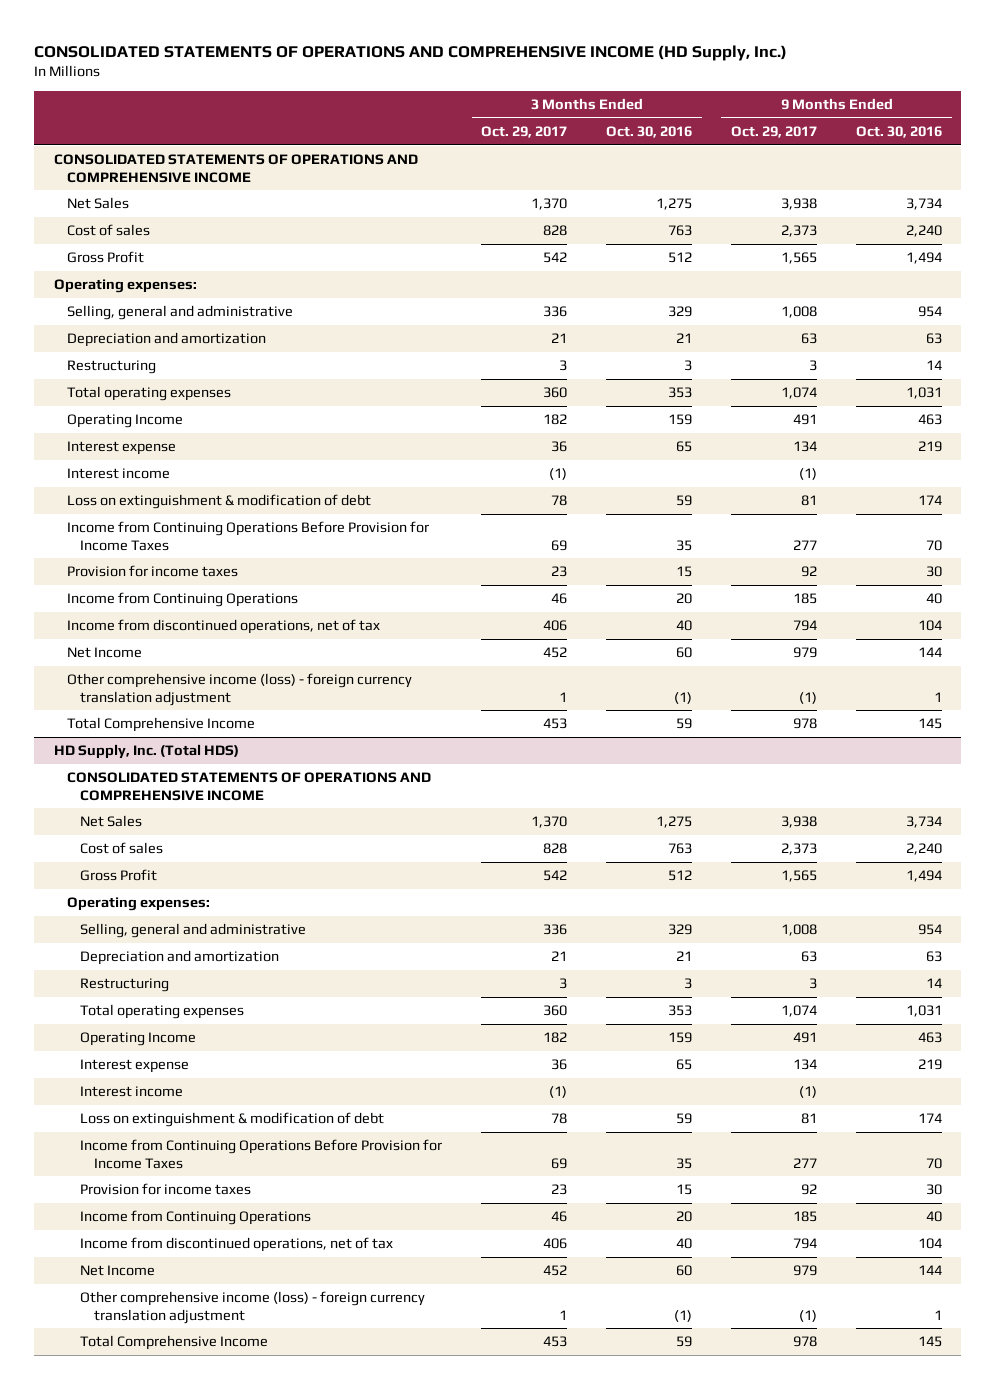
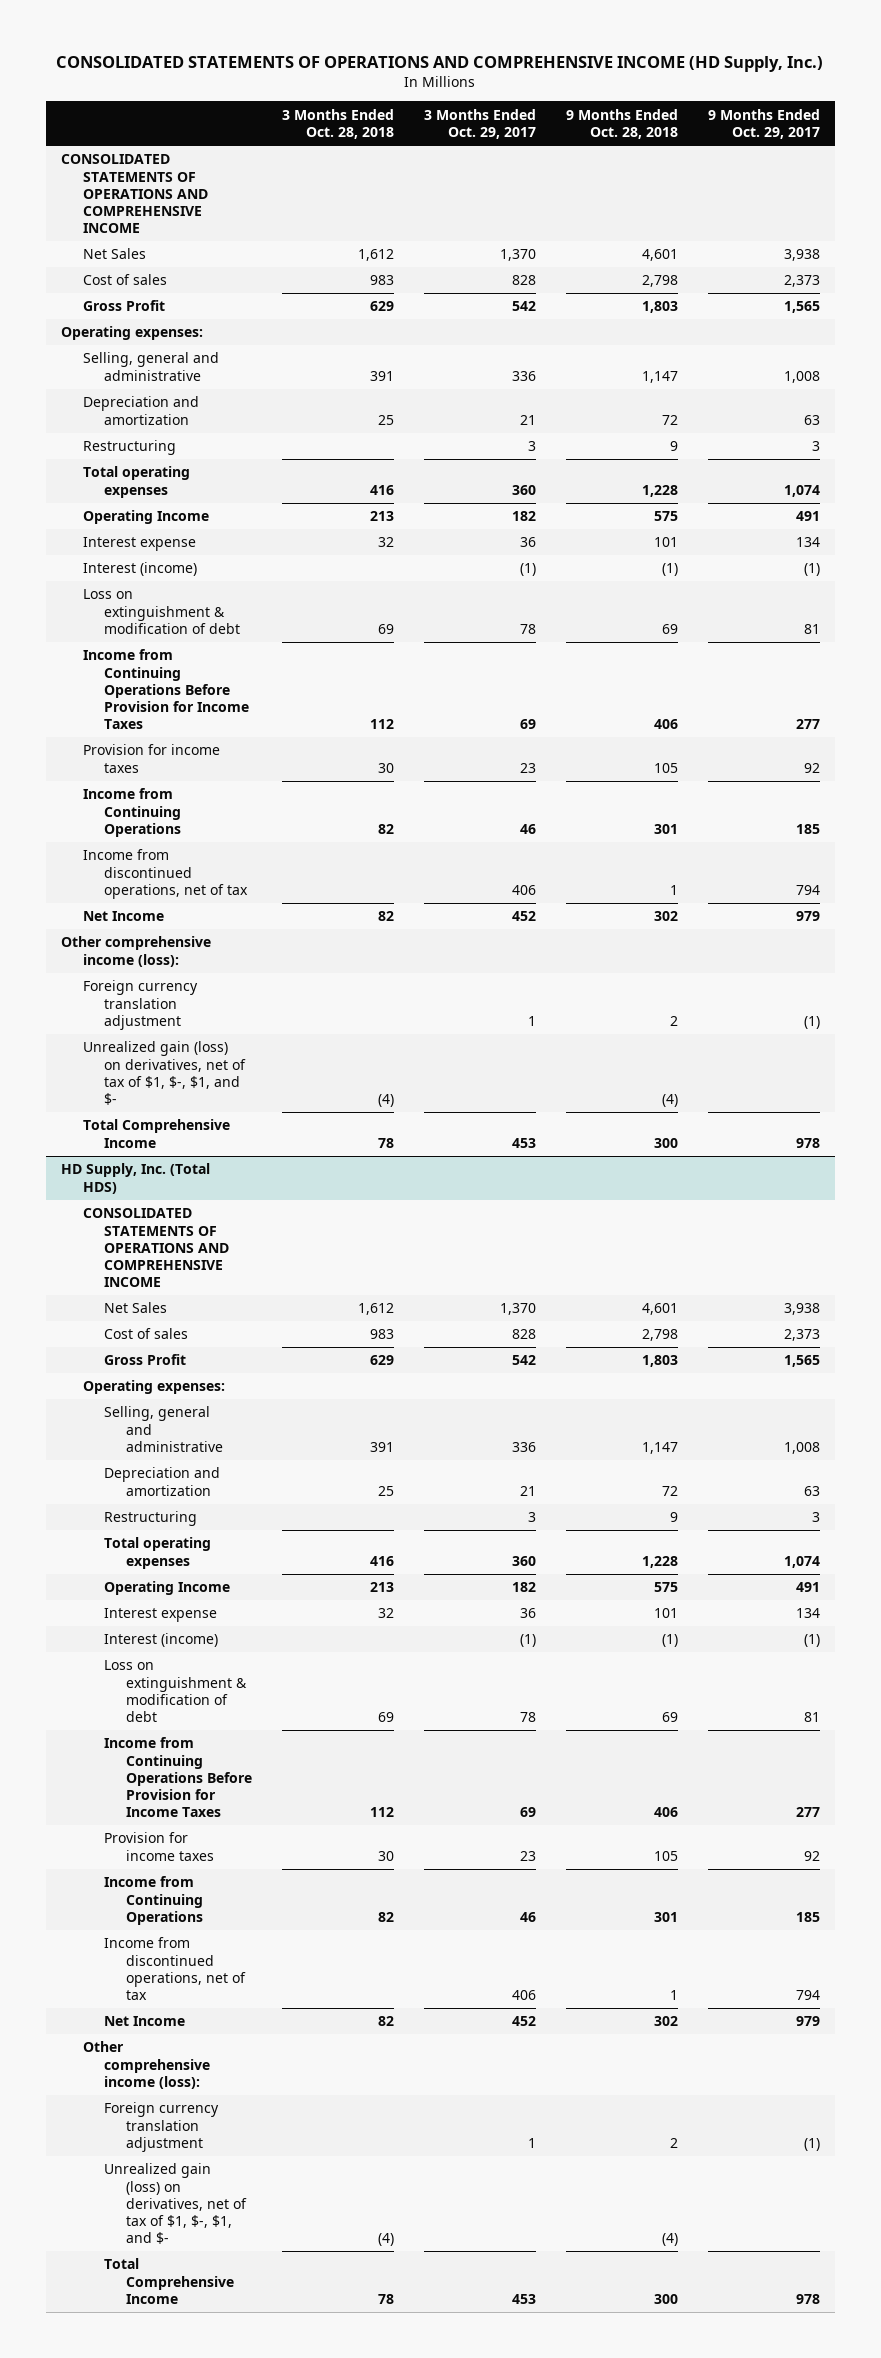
[606,125,693,138] Oct. 30, 2016 -> none
[855,125,942,138] Oct. 30, 2016 -> none
none -> [282,108,395,140] 3 Months Ended Oct. 28, 2018
none -> [565,108,678,140] 9 Months Ended Oct. 28, 2018
[67,468,171,480] Interest income -> [82,562,197,577] Interest (income)
none -> [61,936,212,967] Other comprehensive income (loss):
[67,673,413,706] Other comprehensive income (loss) - foreign currency translation adjustment -> [82,980,198,1030] Foreign currency translation adjustment
none -> [82,1041,247,1106] Unrealized gain (loss) on derivatives, net of tax of $1, $-, $1, and $-
[80,1086,184,1098] Interest income -> [104,1633,219,1648] Interest (income)
none -> [82,2041,211,2089] Other comprehensive income (loss):
[80,1291,426,1324] Other comprehensive income (loss) - foreign currency translation adjustment -> [104,2102,220,2152] Foreign currency translation adjustment
none -> [104,2163,248,2245] Unrealized gain (loss) on derivatives, net of tax of $1, $-, $1, and $-

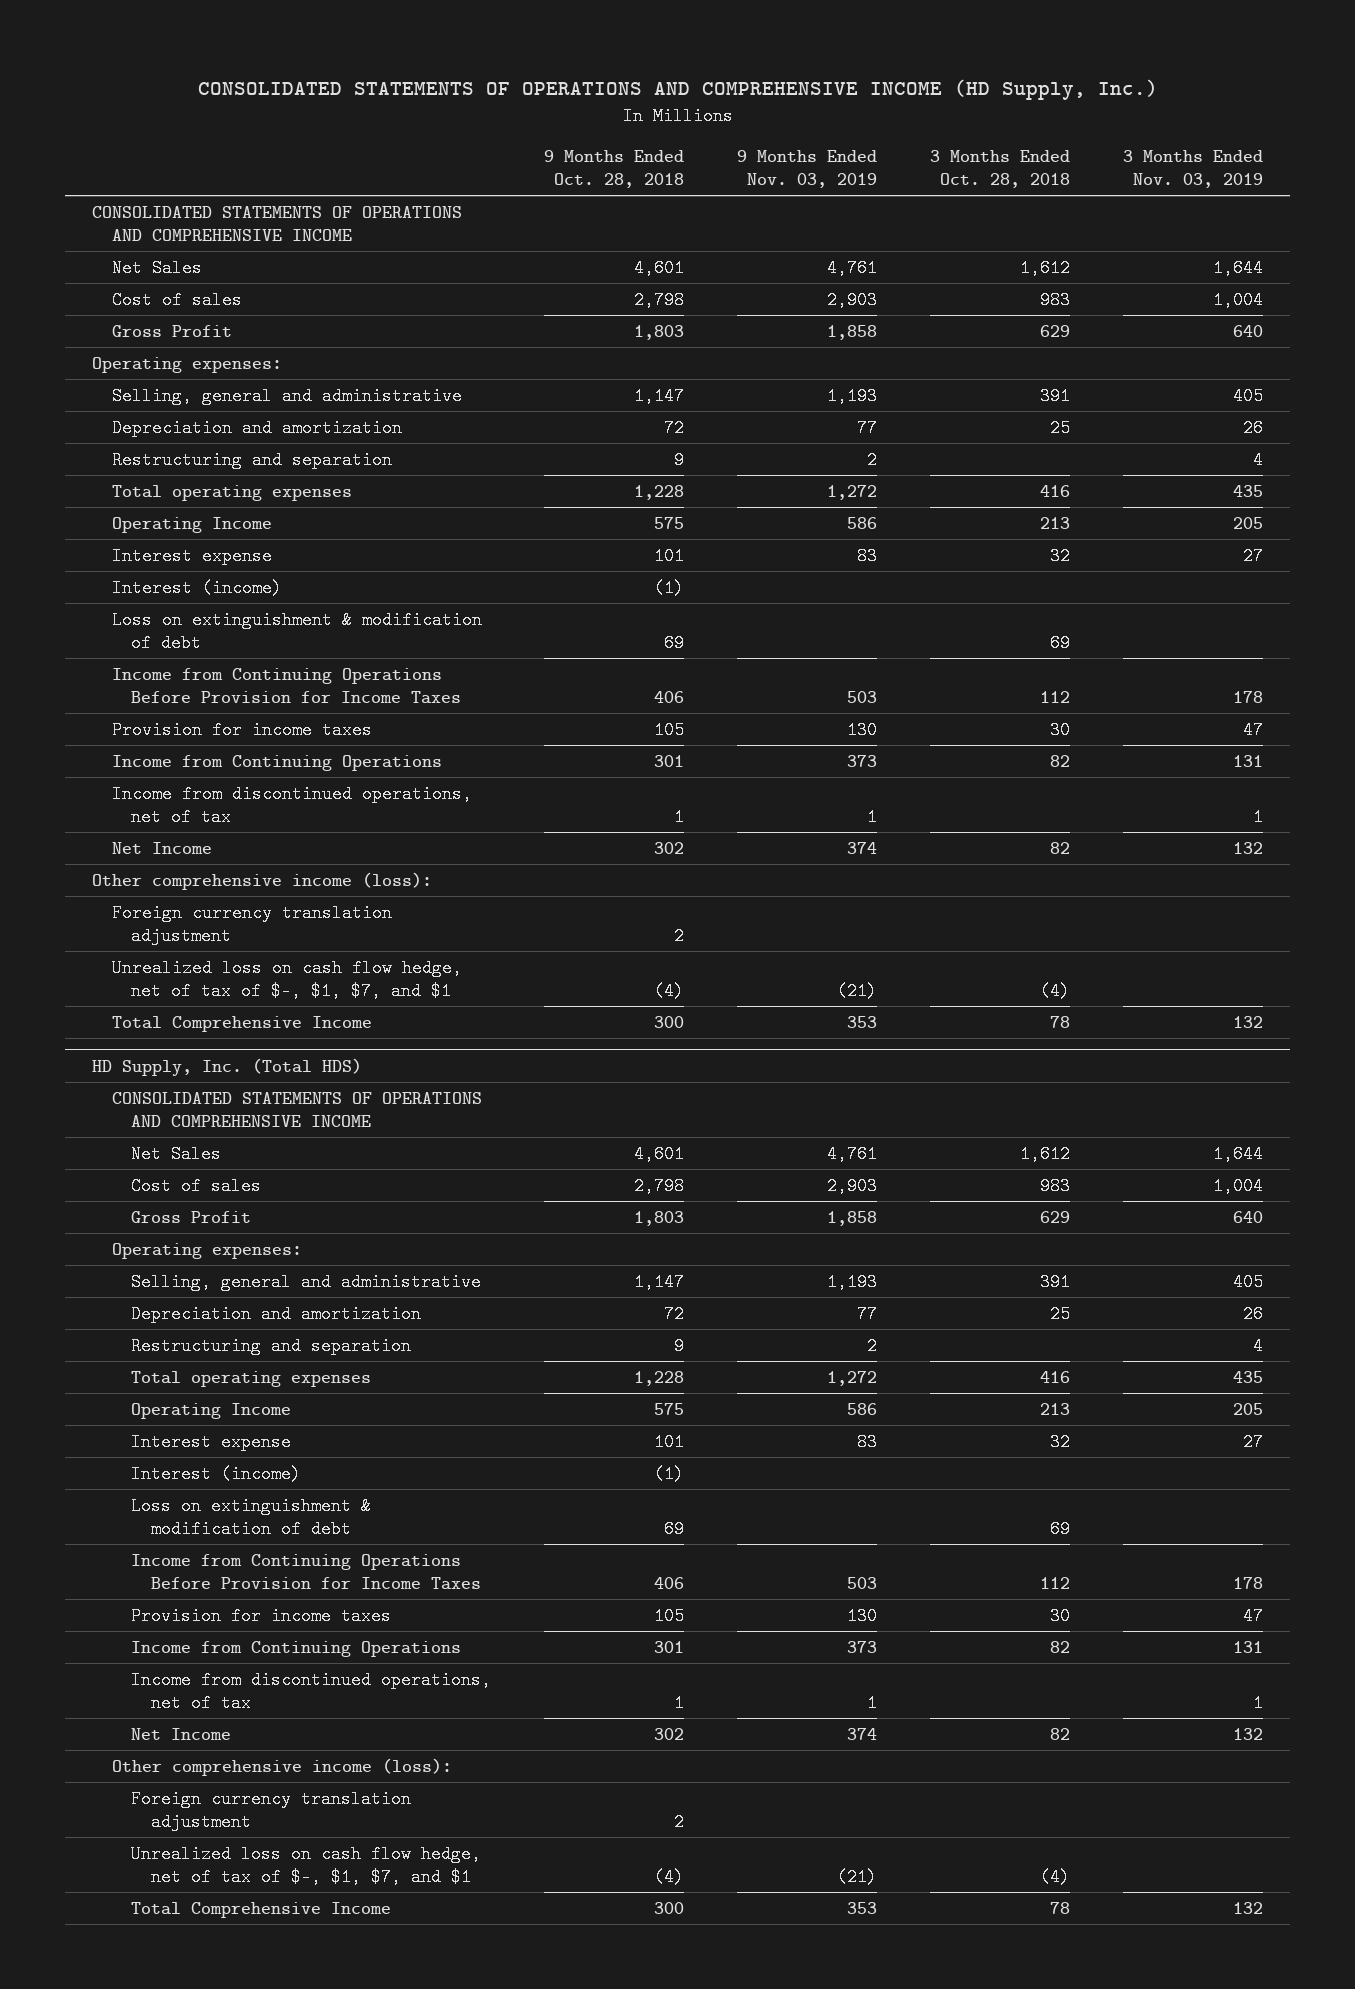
[423,108,536,140] 3 Months Ended Oct. 29, 2017 -> none
[707,108,820,140] 9 Months Ended Oct. 29, 2017 -> none
none -> [737,149,878,188] 9 Months Ended Nov. 03, 2019
none -> [1123,149,1264,188] 3 Months Ended Nov. 03, 2019
[82,440,176,456] Restructuring -> [111,450,392,469] Restructuring and separation
[82,1041,247,1106] Unrealized gain (loss) on derivatives, net of tax of $1, $-, $1, and $- -> [111,958,462,1001] Unrealized loss on cash flow hedge, net of tax of $-, $1, $7, and $1
[104,1511,198,1527] Restructuring -> [131,1336,412,1355] Restructuring and separation
[104,2163,248,2245] Unrealized gain (loss) on derivatives, net of tax of $1, $-, $1, and $- -> [131,1844,482,1887] Unrealized loss on cash flow hedge, net of tax of $-, $1, $7, and $1

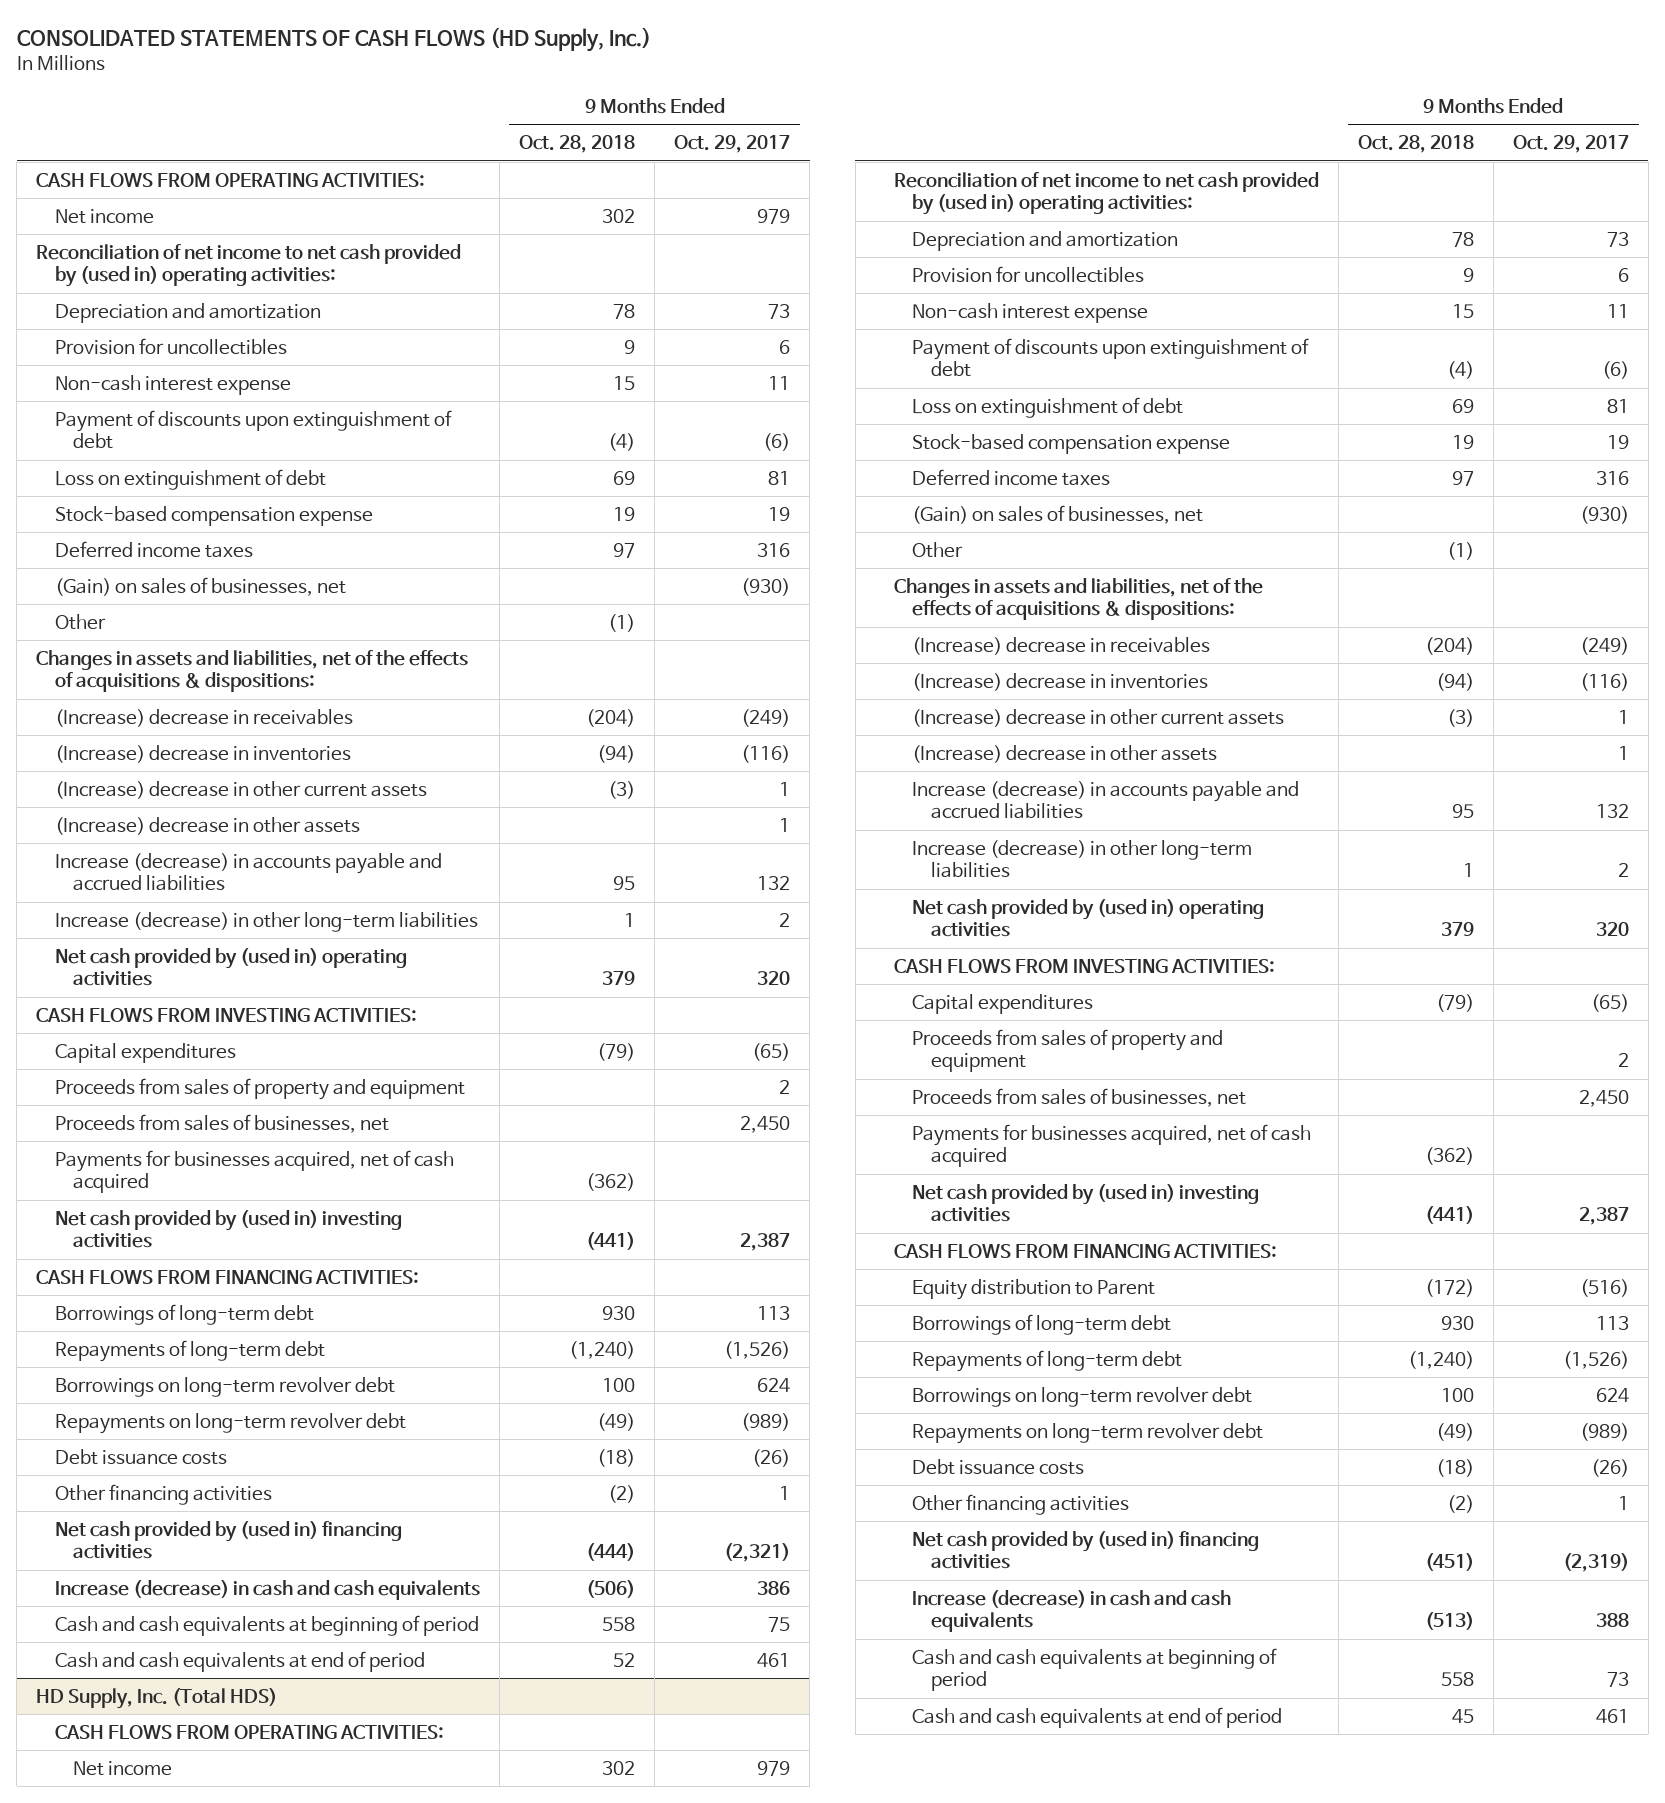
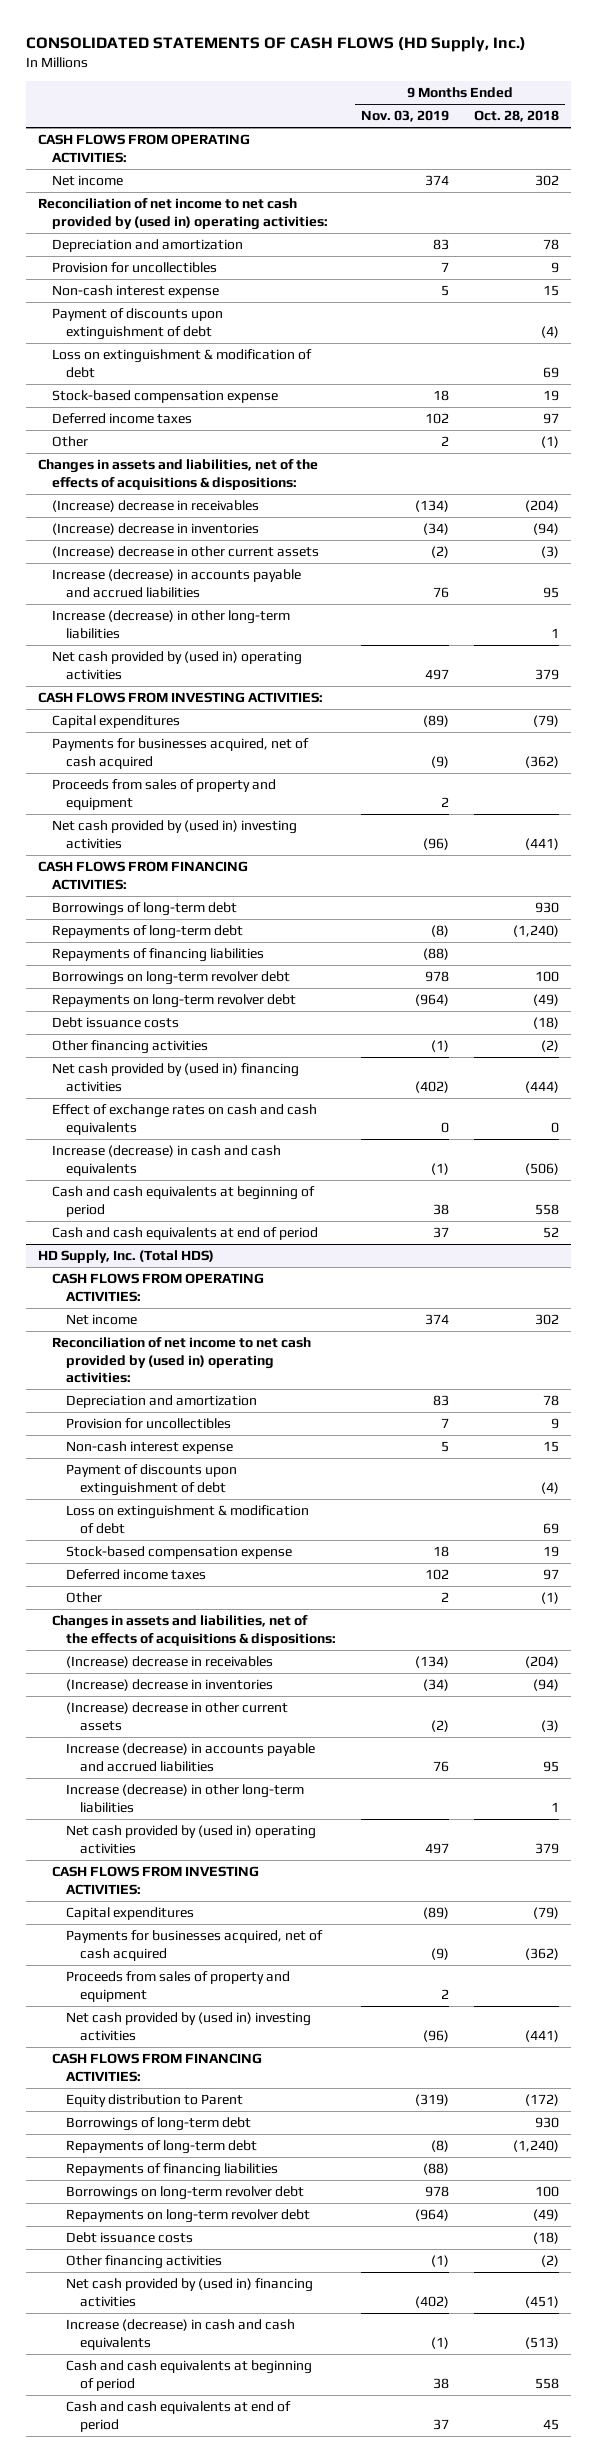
[674,135,791,154] Oct. 29, 2017 -> none
none -> [360,110,449,123] Nov. 03, 2019
[54,468,326,490] Loss on extinguishment of debt -> [52,349,313,378] Loss on extinguishment & modification of debt
[54,576,346,596] (Gain) on sales of businesses, net -> none
[54,816,360,835] (Increase) decrease in other assets -> none
[54,1113,389,1133] Proceeds from sales of businesses, net -> none
[54,1077,465,1100] Proceeds from sales of property and equipment -> [52,779,277,810] Proceeds from sales of property and equipment
none -> [52,948,265,963] Repayments of financing liabilities
none -> [52,1104,318,1135] Effect of exchange rates on cash and cash equivalents
[912,396,1184,418] Loss on extinguishment of debt -> [66,1505,310,1534] Loss on extinguishment & modification of debt
[912,504,1204,524] (Gain) on sales of businesses, net -> none
[912,744,1218,763] (Increase) decrease in other assets -> none
[912,1087,1247,1107] Proceeds from sales of businesses, net -> none
[912,1028,1224,1073] Proceeds from sales of property and equipment -> [66,1971,291,2002] Proceeds from sales of property and equipment
none -> [66,2163,279,2178] Repayments of financing liabilities

